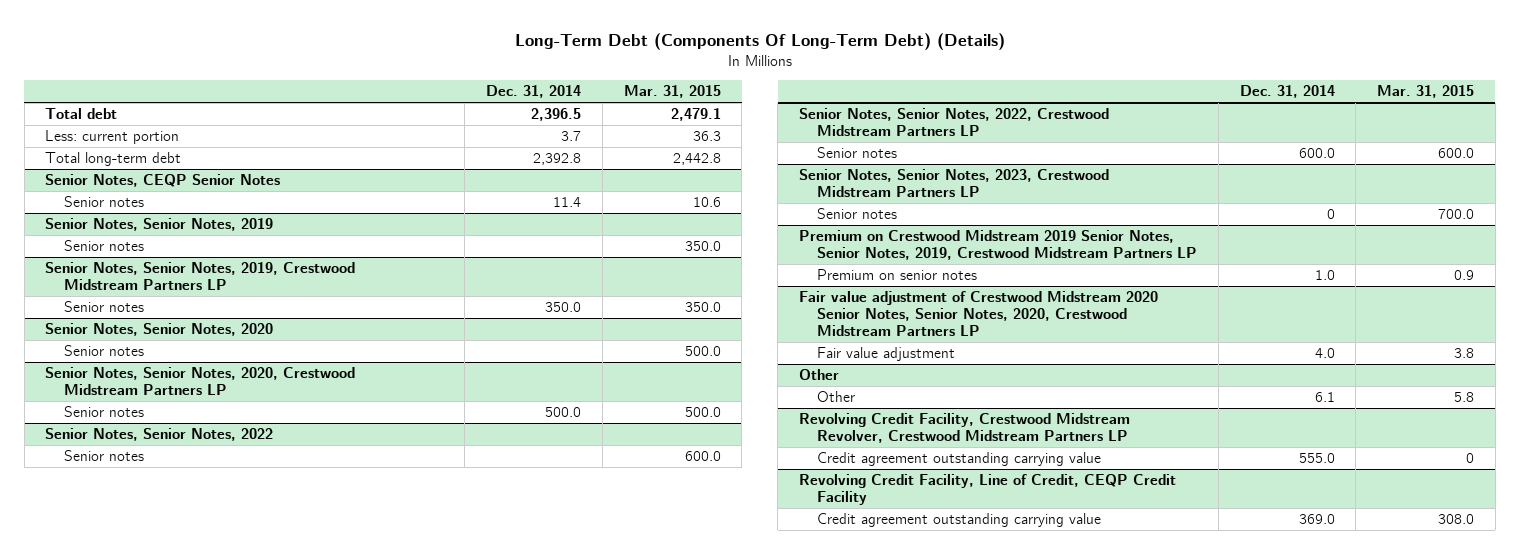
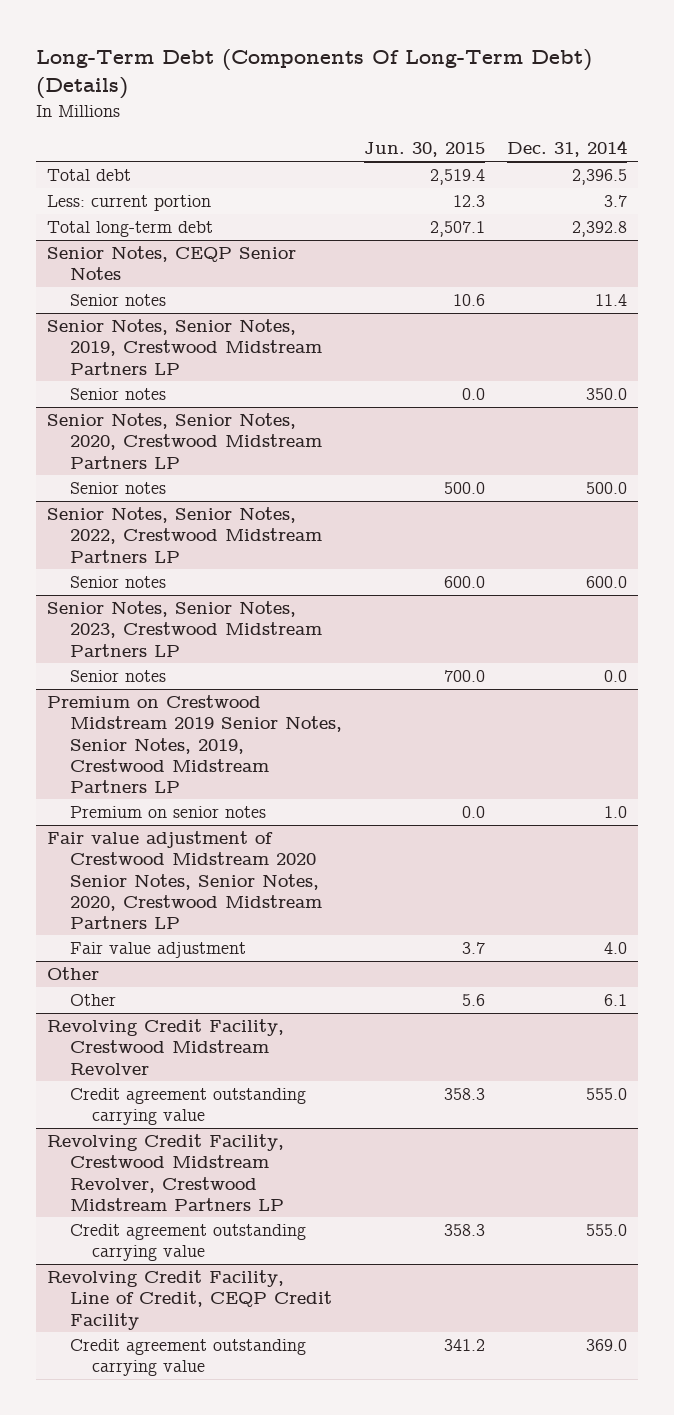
[623,85,721,99] Mar. 31, 2015 -> none
none -> [363,142,485,158] Jun. 30, 2015
[45,218,274,232] Senior Notes, Senior Notes, 2019 -> none
[63,240,144,252] Senior notes -> none
[45,323,274,337] Senior Notes, Senior Notes, 2020 -> none
[63,345,144,357] Senior notes -> none
[45,428,274,442] Senior Notes, Senior Notes, 2022 -> none
[63,450,144,462] Senior notes -> none
[1326,209,1335,220] 0 -> [604,670,628,683] 0.0
none -> [46,1019,284,1075] Revolving Credit Facility, Crestwood Midstream Revolver
none -> [69,1088,306,1126] Credit agreement outstanding carrying value

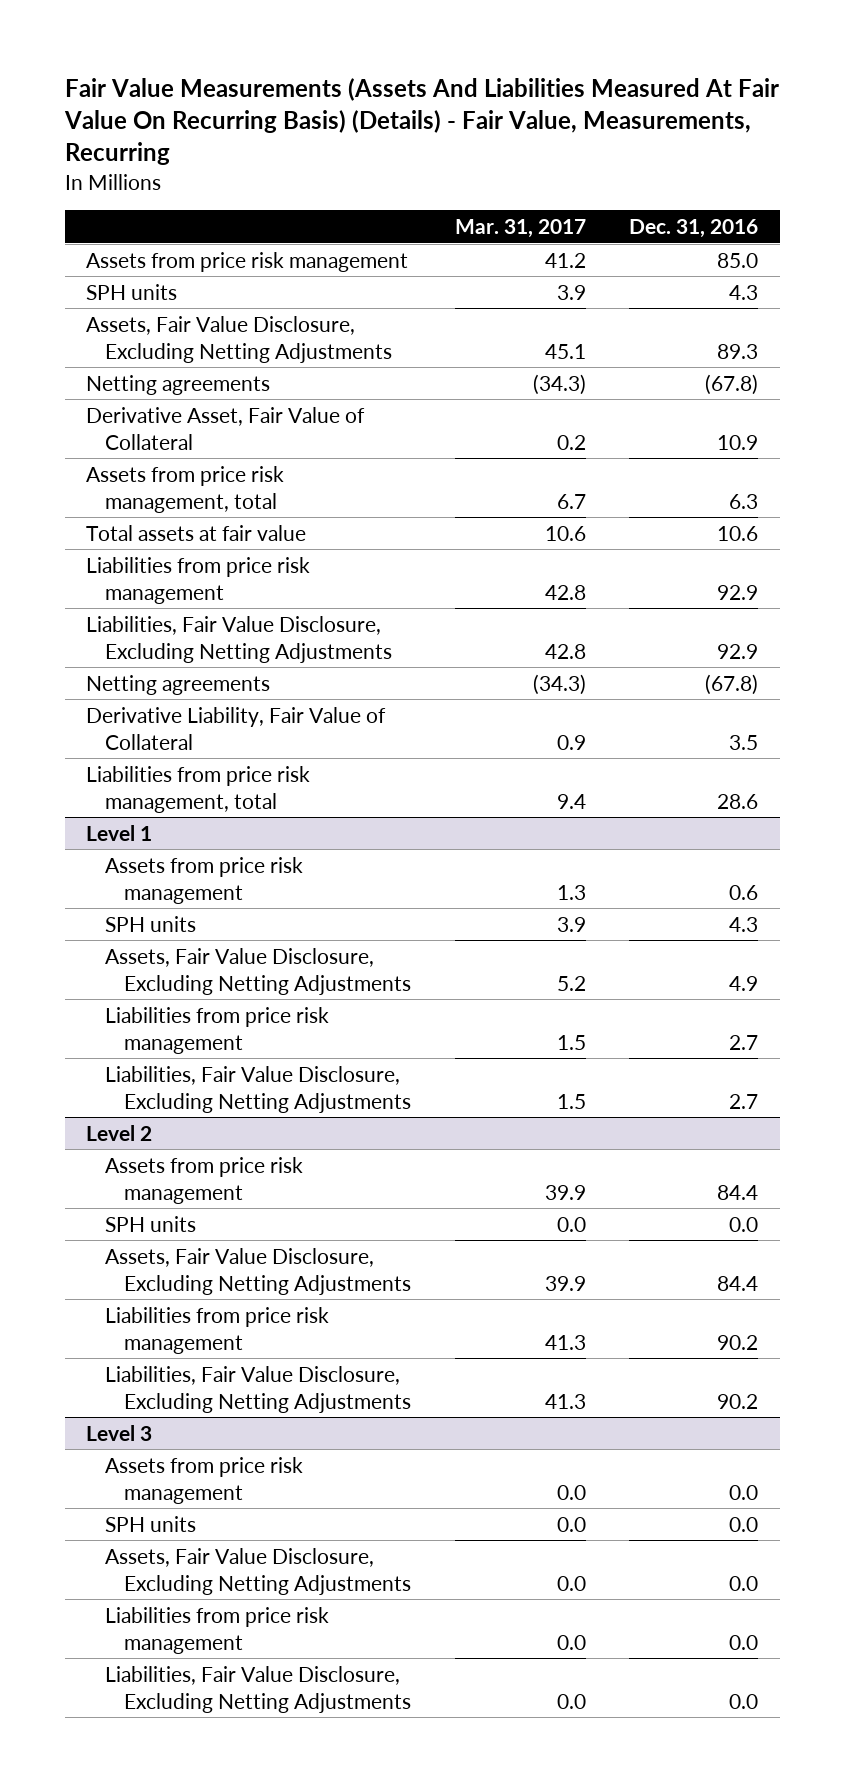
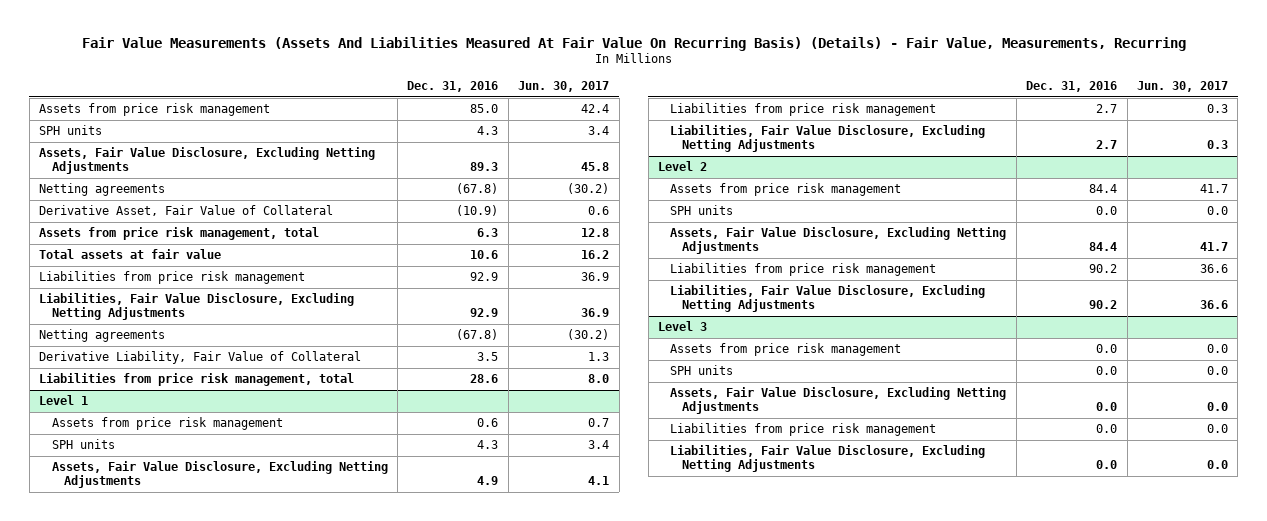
[454,219,586,239] Mar. 31, 2017 -> none
none -> [518,81,610,93] Jun. 30, 2017
[717,434,759,450] 10.9 -> [456,205,499,217] (10.9)

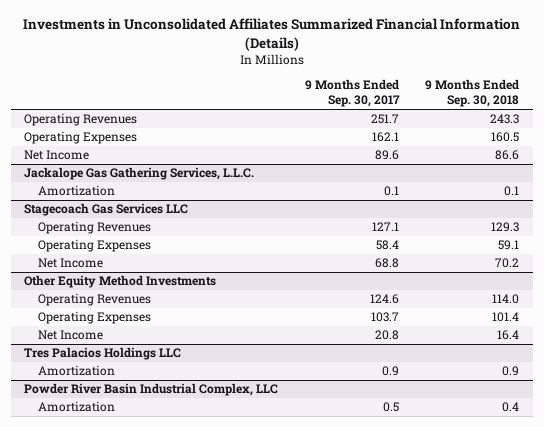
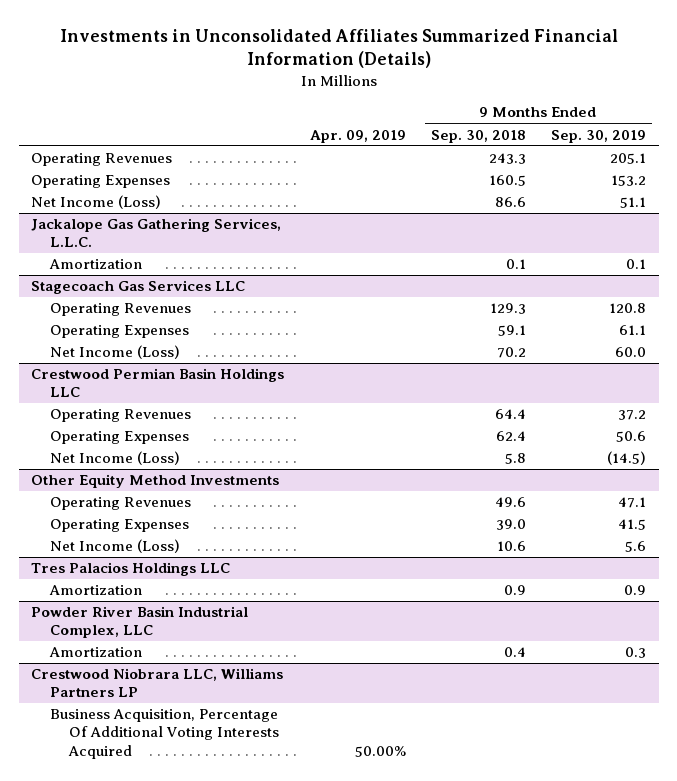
[304,79,400,108] 9 Months Ended Sep. 30, 2017 -> none
none -> [309,129,406,143] Apr. 09, 2019
none -> [551,129,647,143] Sep. 30, 2019
[24,150,90,161] Net Income -> [31,195,162,210] Net Income (Loss)
[37,258,103,269] Net Income -> [50,345,181,360] Net Income (Loss)
none -> [31,368,285,398] Crestwood Permian Basin Holdings LLC
none -> [50,409,192,423] Operating Revenues
none -> [50,431,190,445] Operating Expenses
none -> [50,451,181,466] Net Income (Loss)
[492,294,520,305] 114.0 -> [494,497,526,508] 49.6
[492,312,520,323] 101.4 -> [495,519,526,531] 39.0
[37,330,103,341] Net Income -> [50,539,181,554] Net Income (Loss)
[497,330,520,341] 16.4 -> [496,541,526,552] 10.6
none -> [31,668,284,698] Crestwood Niobrara LLC, Williams Partners LP
none -> [50,709,279,759] Business Acquisition, Percentage Of Additional Voting Interests Acquired

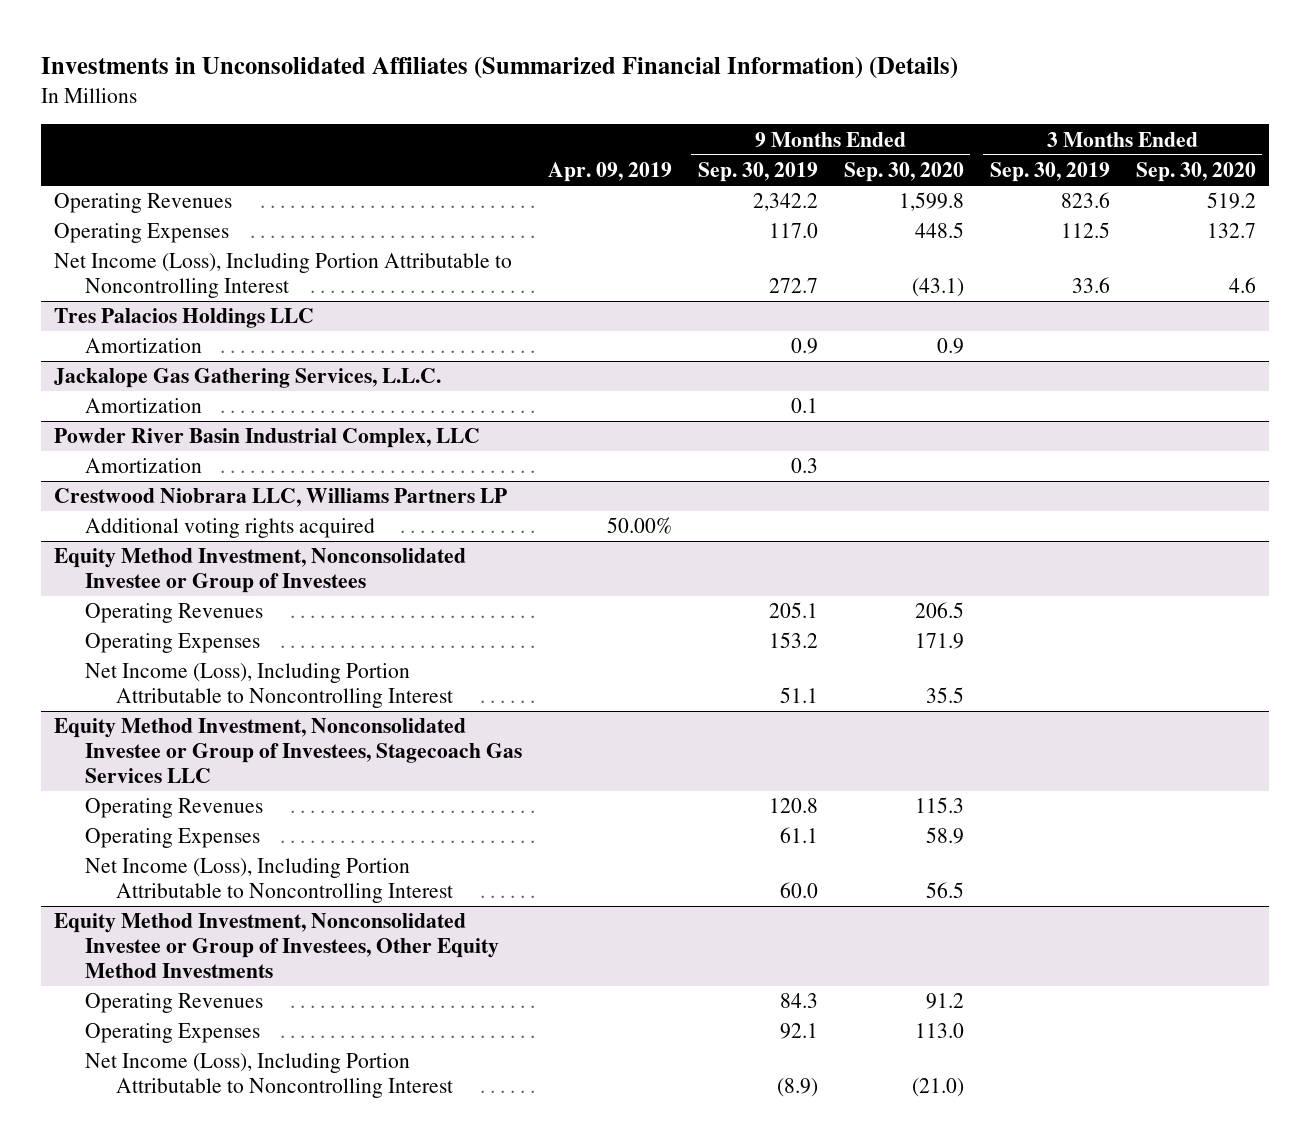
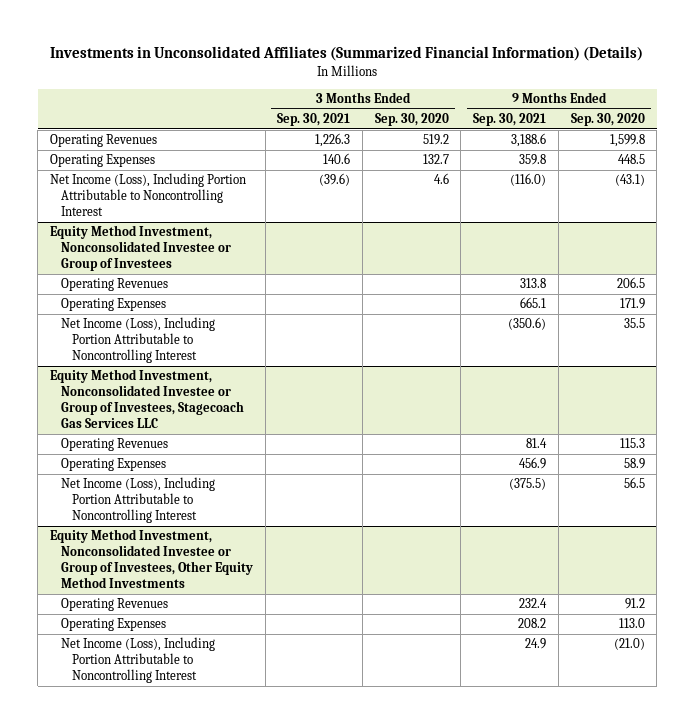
[547,162,672,183] Apr. 09, 2019 -> none
[697,162,818,183] Sep. 30, 2019 -> none
[989,162,1110,183] Sep. 30, 2019 -> none
none -> [277,113,351,127] Sep. 30, 2021
none -> [473,113,547,127] Sep. 30, 2021
[54,308,315,329] Tres Palacios Holdings LLC -> none
[84,338,202,354] Amortization -> none
[54,368,442,389] Jackalope Gas Gathering Services, L.L.C. -> none
[84,398,202,414] Amortization -> none
[54,428,481,449] Powder River Basin Industrial Complex, LLC -> none
[84,458,202,474] Amortization -> none
[54,488,508,508] Crestwood Niobrara LLC, Williams Partners LP -> none
[84,518,375,539] Additional voting rights acquired -> none

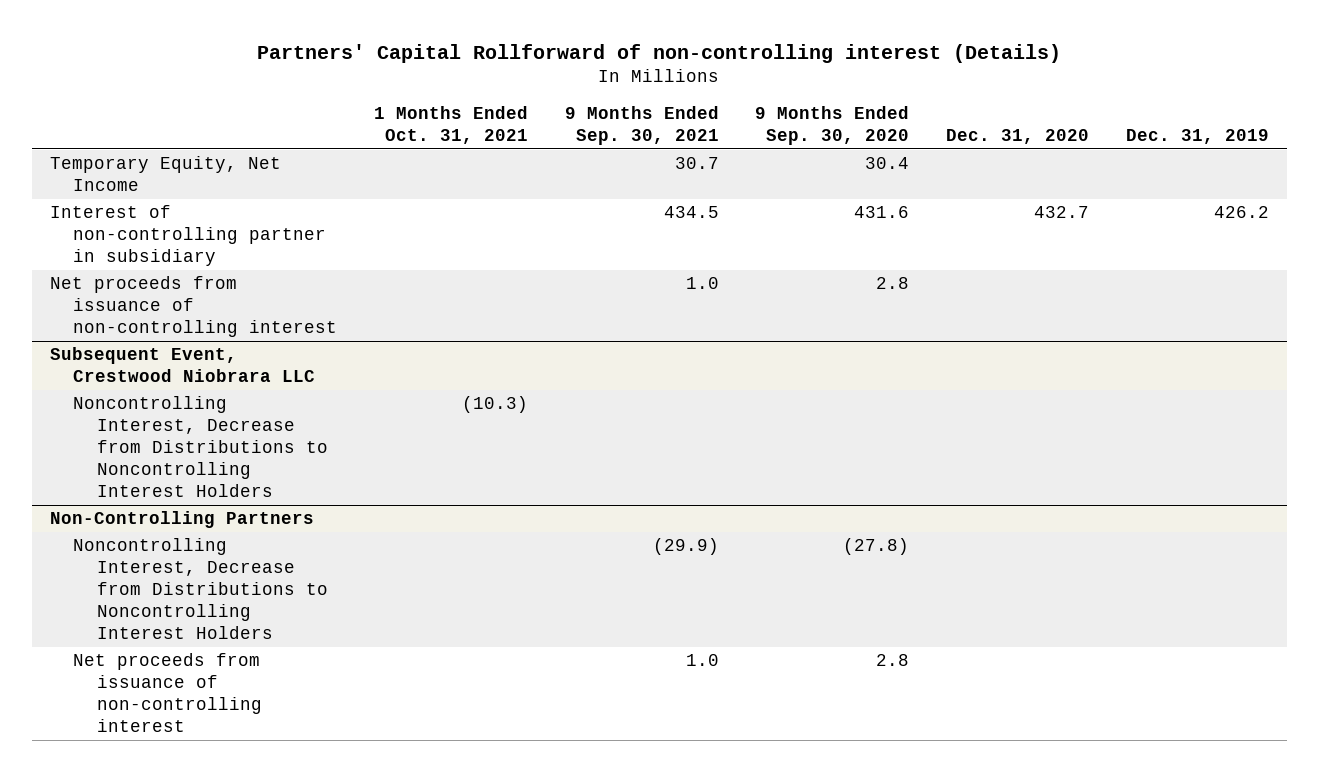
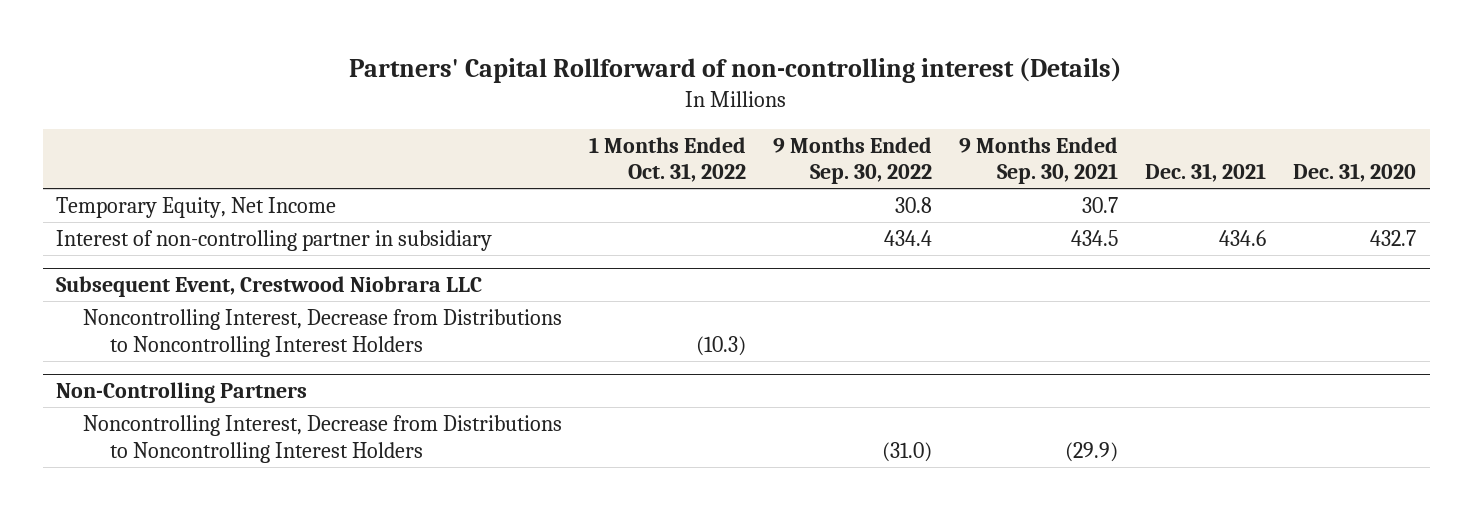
[374,106,529,144] 1 Months Ended Oct. 31, 2021 -> none
[755,106,910,145] 9 Months Ended Sep. 30, 2020 -> none
[1125,128,1269,144] Dec. 31, 2019 -> none
none -> [589,136,747,183] 1 Months Ended Oct. 31, 2022
none -> [773,136,933,185] 9 Months Ended Sep. 30, 2022
none -> [1145,163,1267,183] Dec. 31, 2021
[49,276,338,338] Net proceeds from issuance of non-controlling interest -> none
[73,653,262,733] Net proceeds from issuance of non-controlling interest -> none

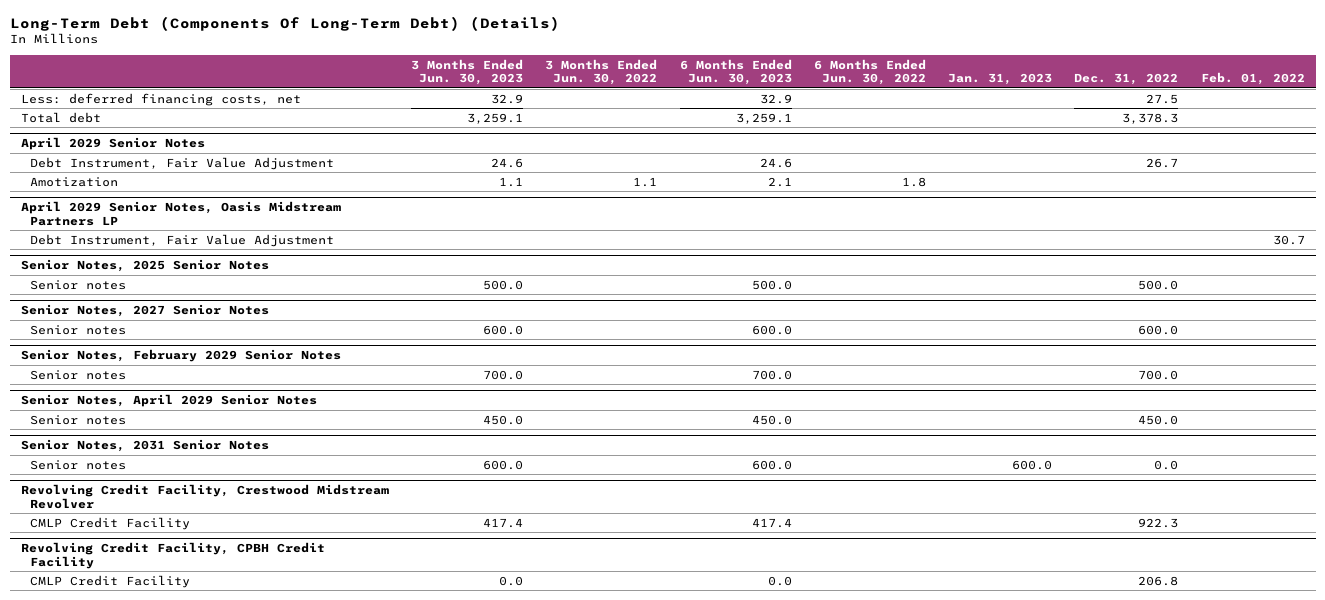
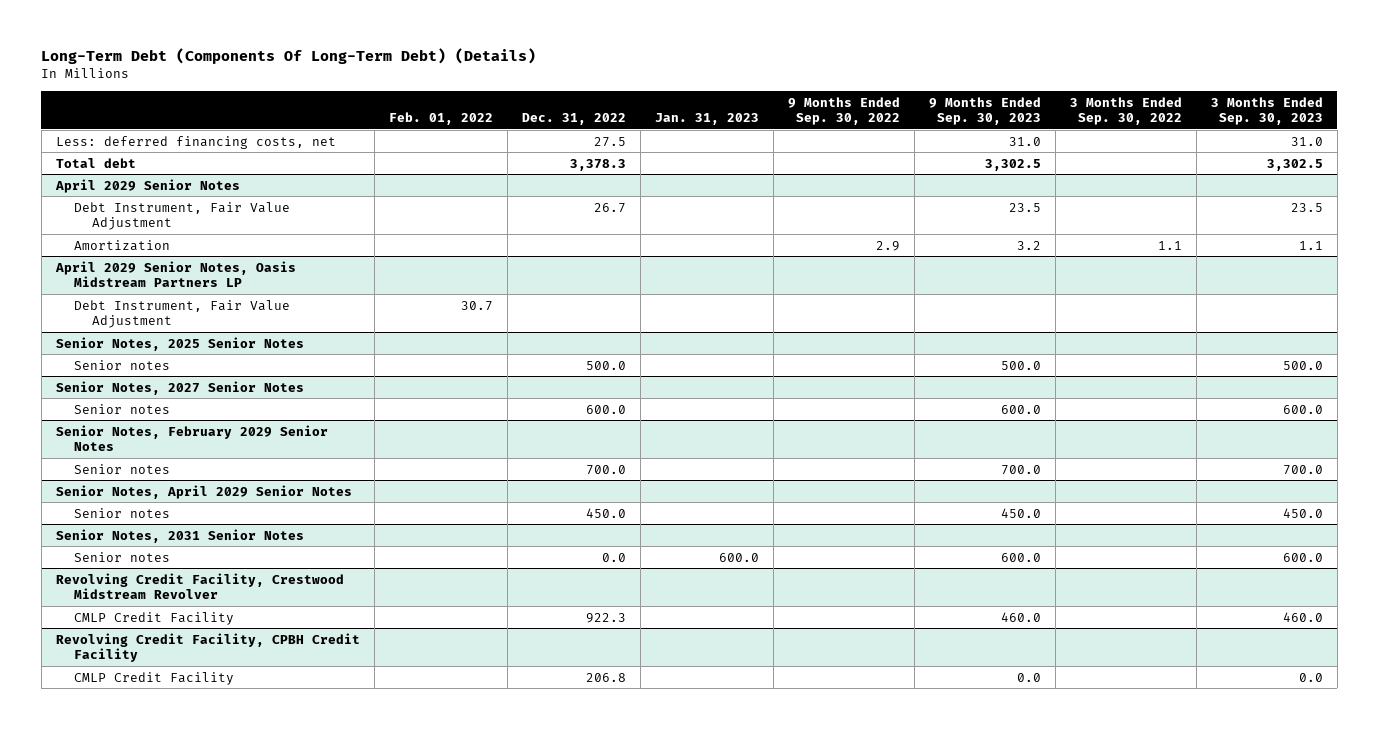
[411,58,524,86] 3 Months Ended Jun. 30, 2023 -> none
[545,58,658,86] 3 Months Ended Jun. 30, 2022 -> none
[679,58,792,86] 6 Months Ended Jun. 30, 2023 -> none
[813,58,926,86] 6 Months Ended Jun. 30, 2022 -> none
none -> [787,96,900,126] 9 Months Ended Sep. 30, 2022
none -> [928,96,1041,126] 9 Months Ended Sep. 30, 2023
none -> [1069,96,1182,126] 3 Months Ended Sep. 30, 2022
none -> [1210,96,1323,126] 3 Months Ended Sep. 30, 2023
[29,176,118,187] Amotization -> [74,239,171,251] Amortization

